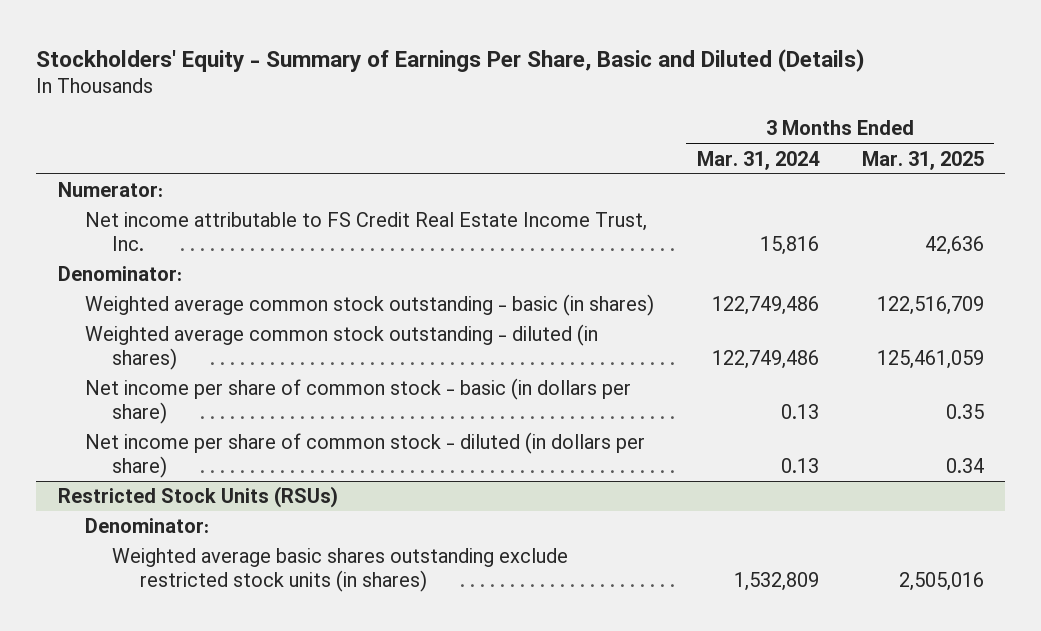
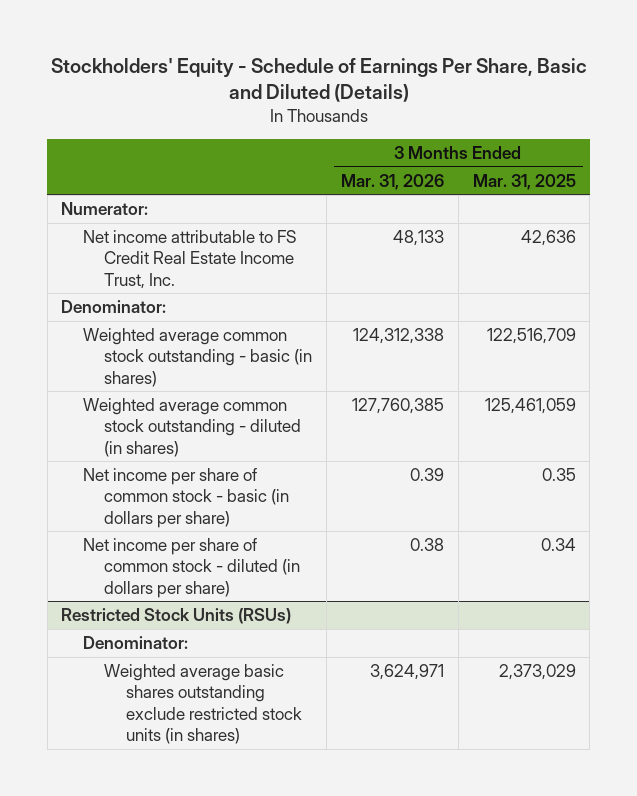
[36,48,866,72] Stockholders' Equity - Summary of Earnings Per Share, Basic and Diluted (Details) -> [50,58,587,103] Stockholders' Equity - Schedule of Earnings Per Share, Basic and Diluted (Details)
[696,150,820,170] Mar. 31, 2024 -> none
none -> [341,173,445,190] Mar. 31, 2026
[898,572,984,592] 2,505,016 -> [498,664,576,681] 2,373,029

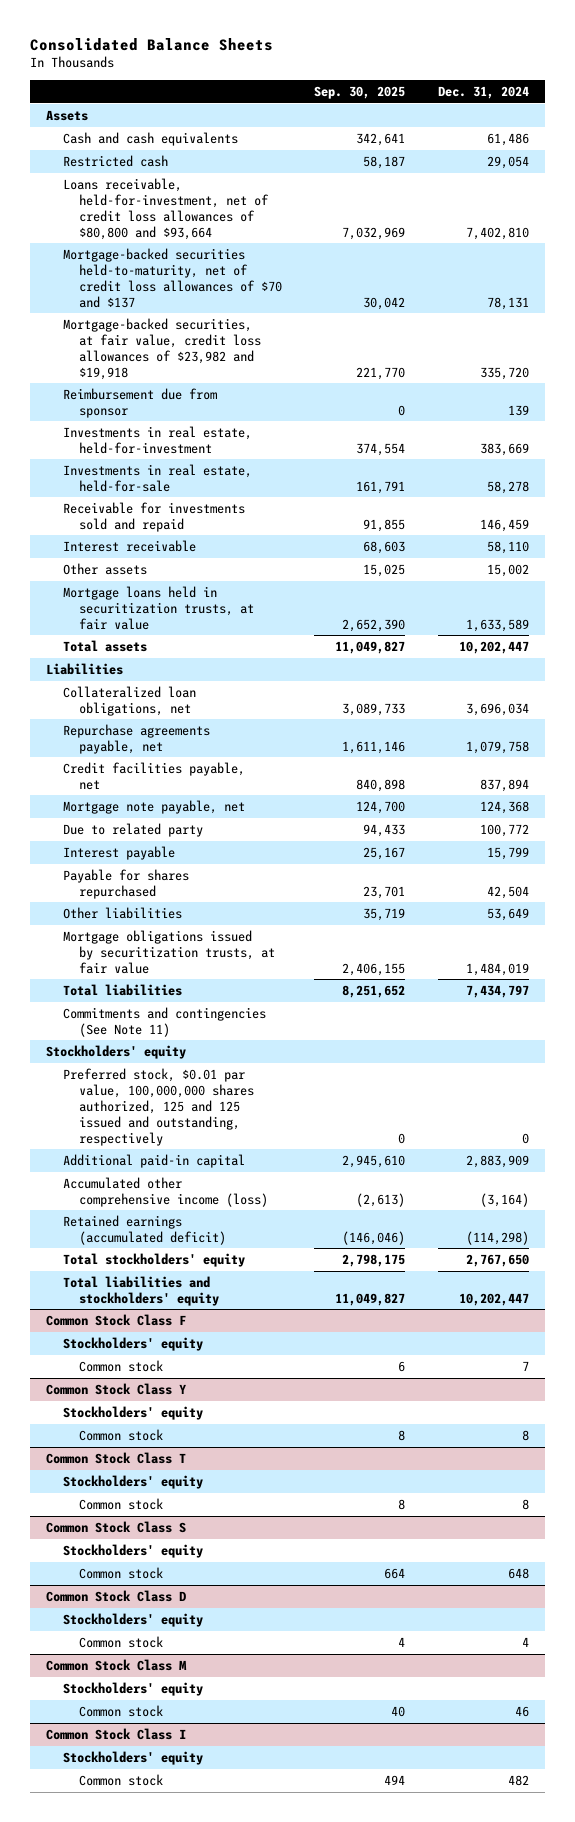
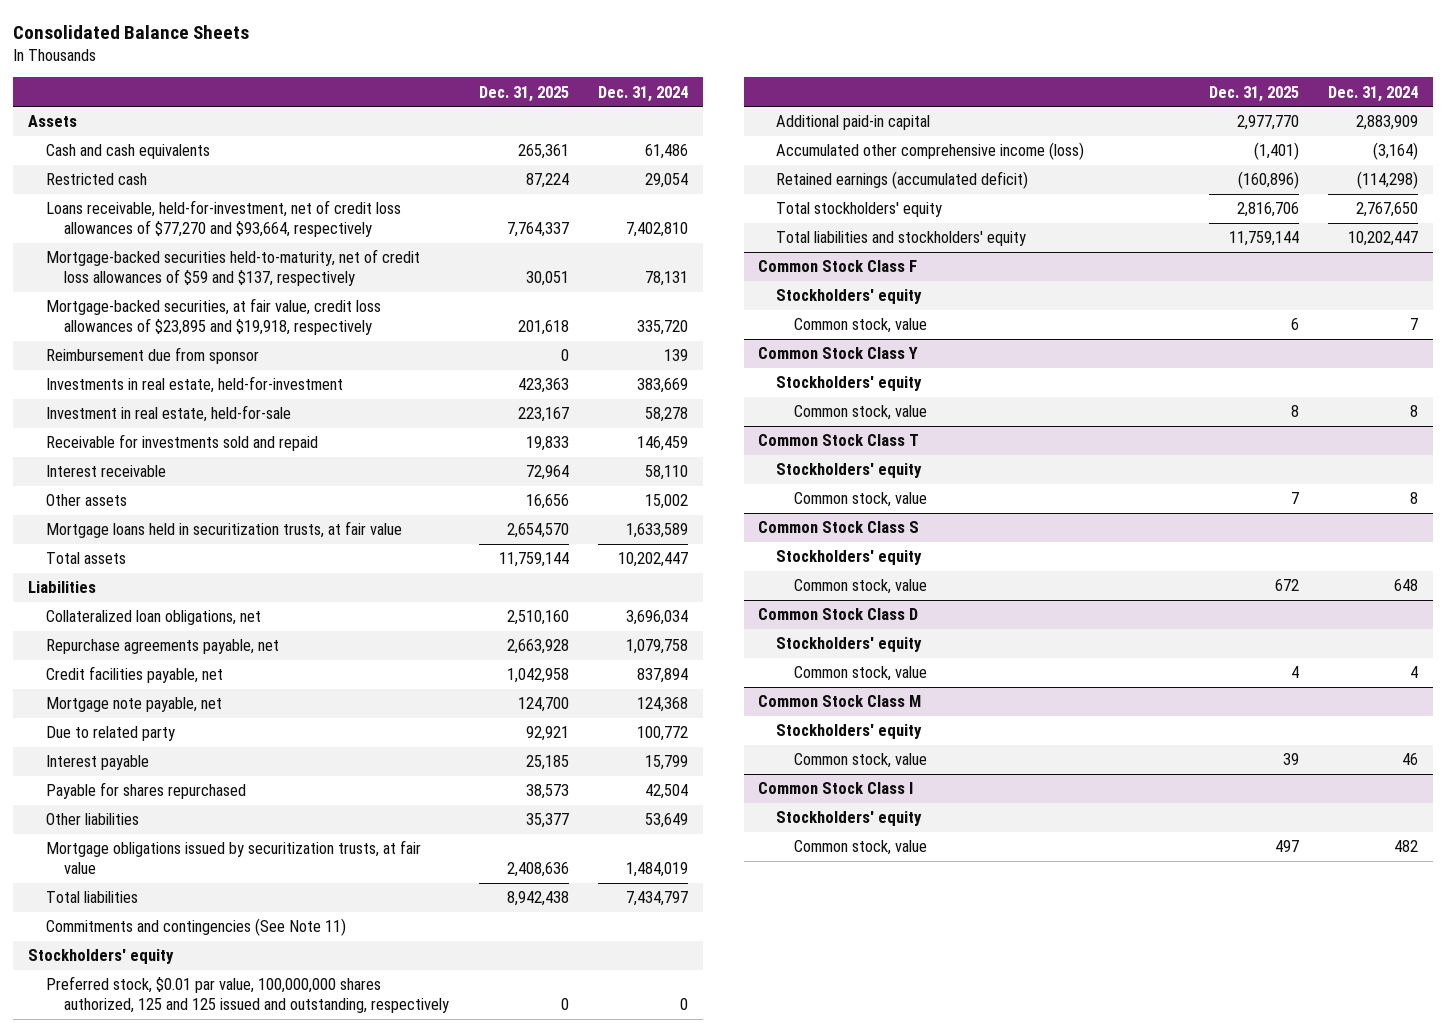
[314,85,406,99] Sep. 30, 2025 -> none
none -> [478,85,569,102] Dec. 31, 2025
[62,177,270,240] Loans receivable, held-for-investment, net of credit loss allowances of $80,800 and $93,664 -> [46,200,402,238] Loans receivable, held-for-investment, net of credit loss allowances of $77,270 and $93,664, respectively
[62,247,283,308] Mortgage-backed securities held-to-maturity, net of credit loss allowances of $70 and $137 -> [46,249,421,287] Mortgage-backed securities held-to-maturity, net of credit loss allowances of $59 and $137, respectively
[62,317,262,380] Mortgage-backed securities, at fair value, credit loss allowances of $23,982 and $19,918 -> [46,298,382,336] Mortgage-backed securities, at fair value, credit loss allowances of $23,895 and $19,918, respectively
[62,463,252,492] Investments in real estate, held-for-sale -> [46,405,292,423] Investment in real estate, held-for-sale
[79,1359,164,1372] Common stock -> [794,318,928,334] Common stock, value
[79,1428,164,1441] Common stock -> [794,405,928,421] Common stock, value
[79,1497,164,1510] Common stock -> [794,492,928,508] Common stock, value
[79,1566,164,1579] Common stock -> [794,579,928,595] Common stock, value
[79,1635,164,1648] Common stock -> [794,666,928,682] Common stock, value
[79,1704,164,1717] Common stock -> [794,753,928,769] Common stock, value
[79,1773,164,1786] Common stock -> [794,840,928,856] Common stock, value

